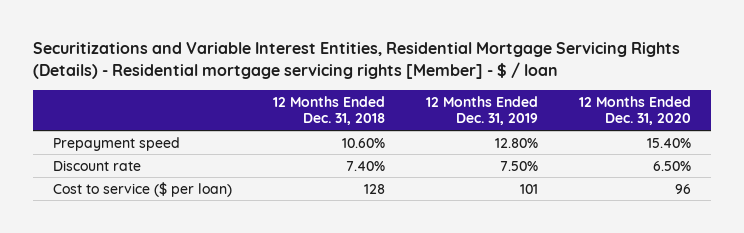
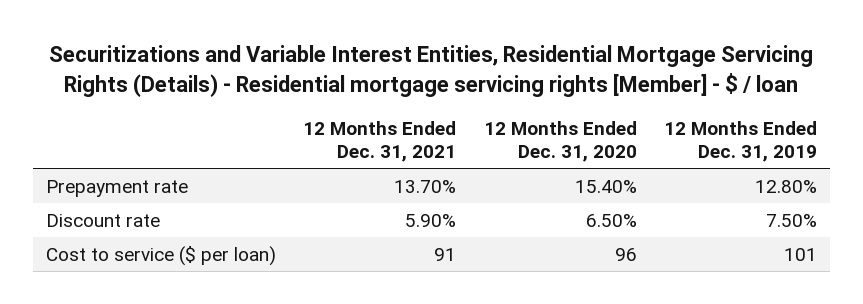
[273,95,386,126] 12 Months Ended Dec. 31, 2018 -> none
none -> [303,120,457,163] 12 Months Ended Dec. 31, 2021
[53,136,181,151] Prepayment speed -> [46,179,189,197] Prepayment rate

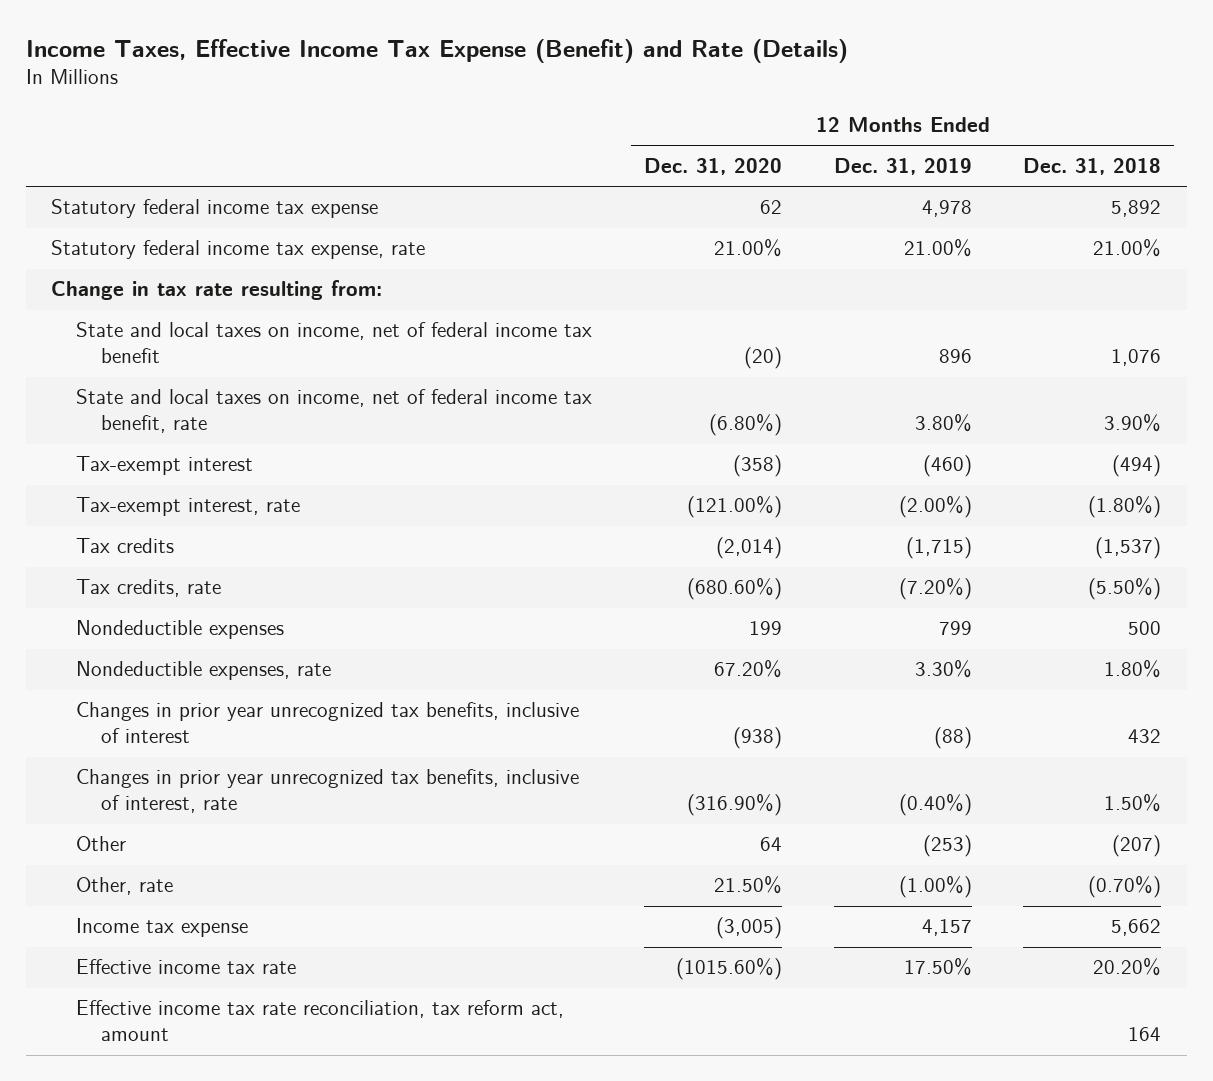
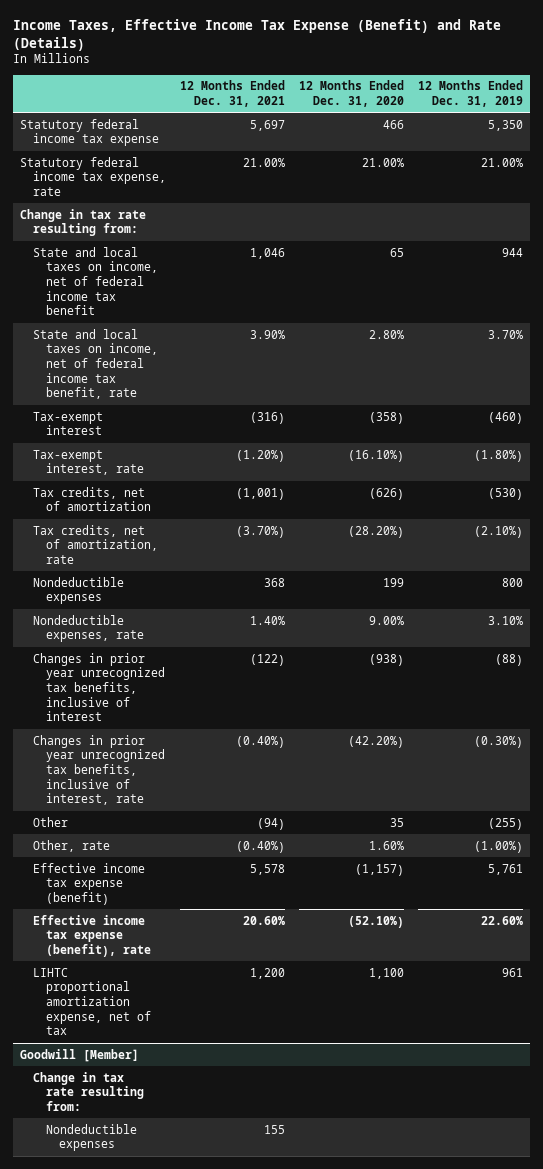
[1023,157,1162,175] Dec. 31, 2018 -> none
none -> [180,80,286,108] 12 Months Ended Dec. 31, 2021
[759,200,782,215] 62 -> [383,119,405,129] 466
[921,200,972,218] 4,978 -> [488,119,524,131] 5,350
[743,347,782,370] (20) -> [390,247,405,257] 65
[938,349,972,364] 896 -> [502,247,524,257] 944
[708,414,782,437] (6.80%) -> [369,329,405,339] 2.80%
[914,414,972,433] 3.80% -> [488,329,524,339] 3.70%
[686,496,782,519] (121.00%) -> [348,449,405,462] (16.10%)
[898,496,972,519] (2.00%) -> [474,449,524,462] (1.80%)
[76,538,175,554] Tax credits -> [32,486,151,512] Tax credits, net of amortization
[715,537,782,560] (2,014) -> [369,487,405,500] (626)
[905,537,972,560] (1,715) -> [488,487,524,500] (530)
[76,579,222,598] Tax credits, rate -> [32,524,158,564] Tax credits, net of amortization, rate
[686,578,782,601] (680.60%) -> [348,525,405,538] (28.20%)
[898,578,972,601] (7.20%) -> [474,525,524,538] (2.10%)
[938,621,972,636] 799 -> [502,577,524,587] 800
[713,660,782,679] 67.20% -> [369,615,405,625] 9.00%
[914,660,972,679] 3.30% -> [488,615,524,625] 3.10%
[76,1000,565,1042] Effective income tax rate reconciliation, tax reform act, amount -> none
[686,794,782,817] (316.90%) -> [348,735,405,748] (42.20%)
[898,794,972,817] (0.40%) -> [474,735,524,748] (0.30%)
[759,837,782,852] 64 -> [390,817,405,827] 35
[922,835,972,858] (253) -> [488,817,524,830] (255)
[713,876,782,895] 21.50% -> [369,840,405,850] 1.60%
[76,918,249,938] Income tax expense -> [32,862,145,905] Effective income tax expense (benefit)
[715,917,782,940] (3,005) -> [355,863,405,876] (1,157)
[921,919,972,937] 4,157 -> [488,863,524,875] 5,761
[76,959,297,975] Effective income tax rate -> [32,914,151,957] Effective income tax expense (benefit), rate
[675,958,782,981] (1015.60%) -> [348,915,405,928] (52.10%)
[903,958,972,977] 17.50% -> [481,915,524,925] 22.60%
none -> [32,967,151,1036] LIHTC proportional amortization expense, net of tax
none -> [19,1048,139,1062] Goodwill [Member]
none -> [32,1071,144,1111] Change in tax rate resulting from:
none -> [45,1123,137,1152] Nondeductible expenses

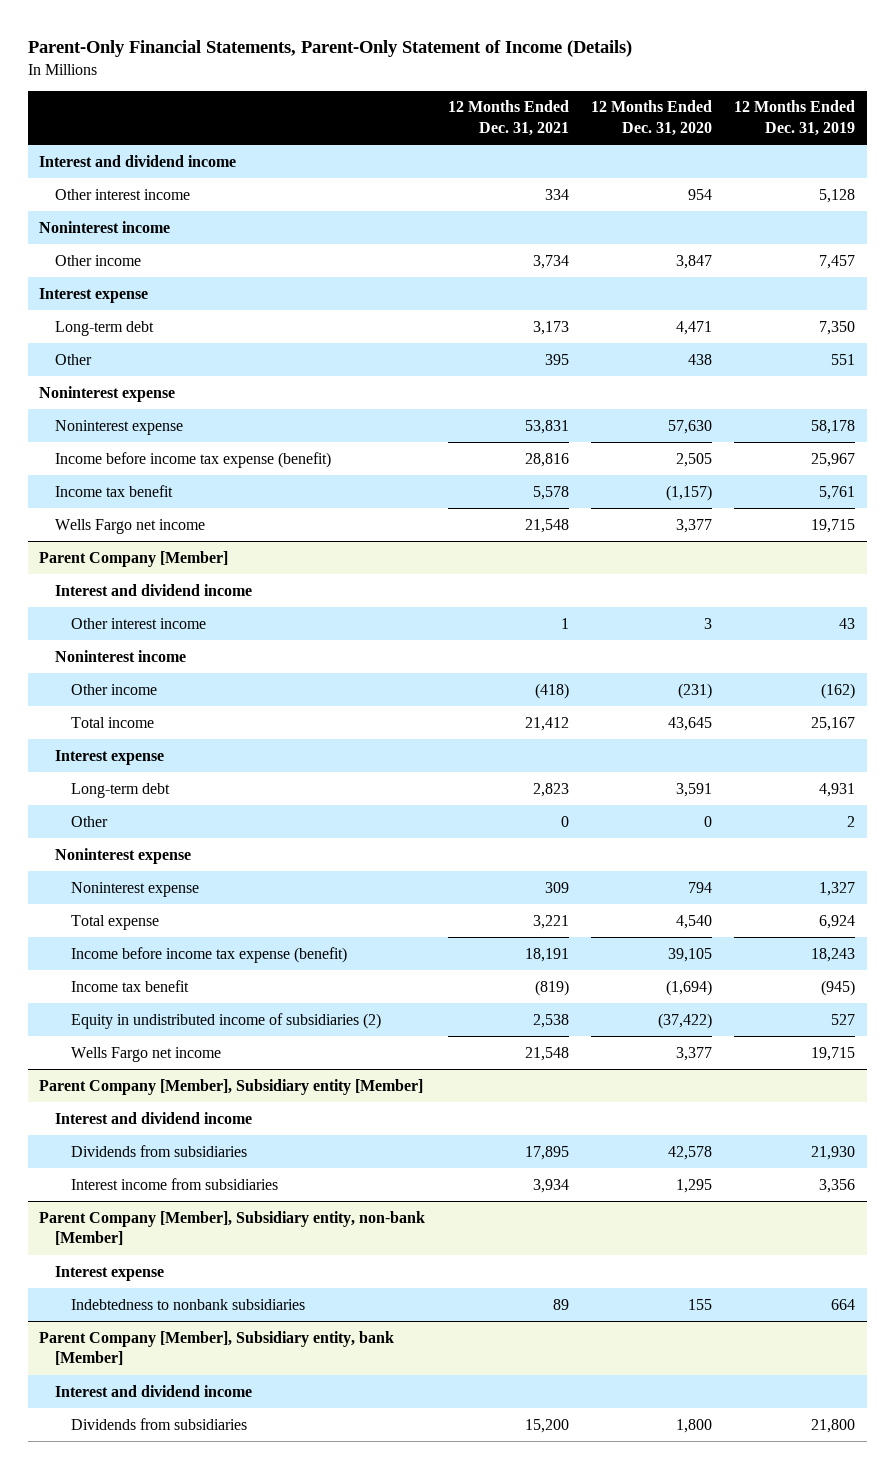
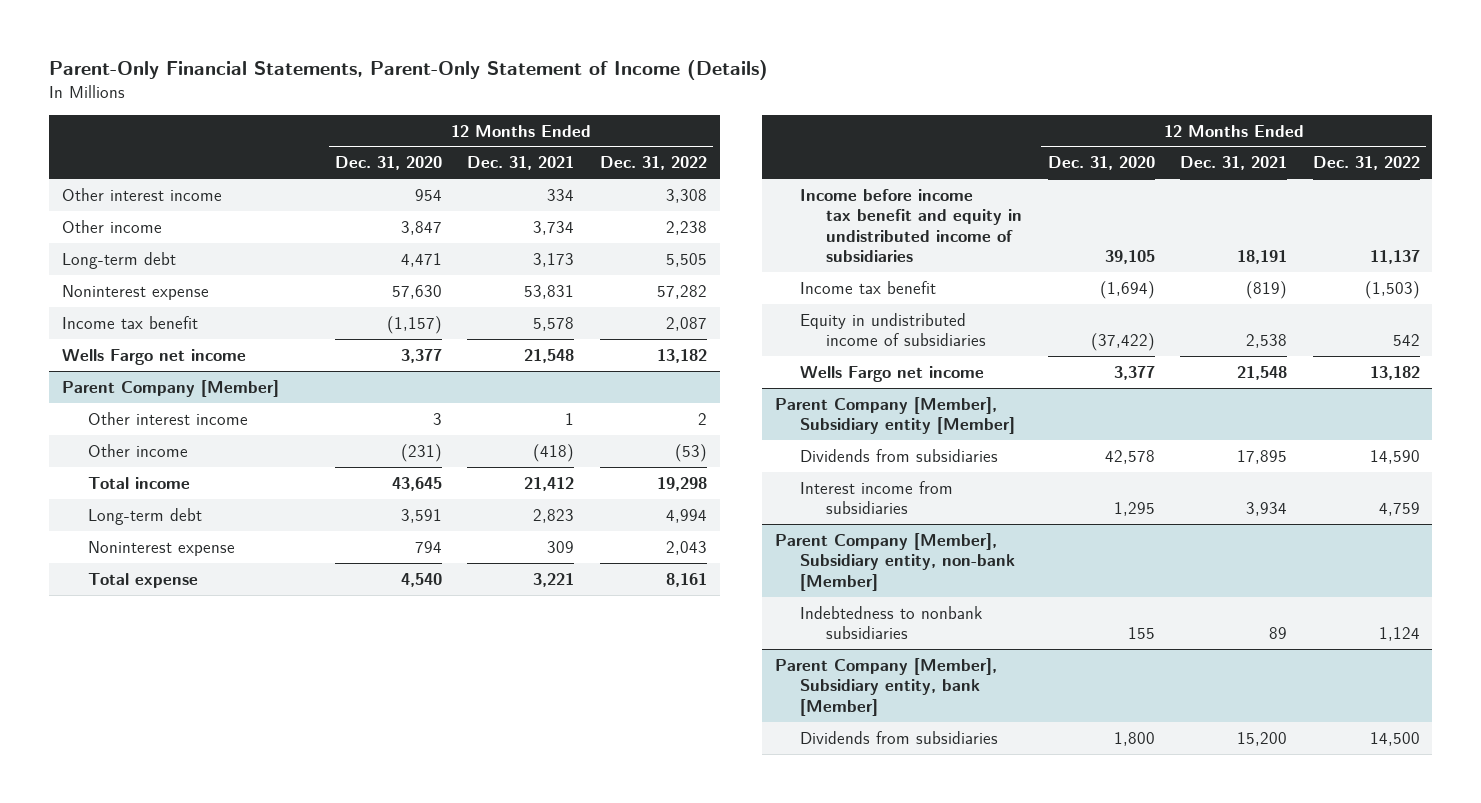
[734,100,856,137] 12 Months Ended Dec. 31, 2019 -> none
none -> [599,156,707,171] Dec. 31, 2022
[39,154,237,167] Interest and dividend income -> none
[39,220,171,233] Noninterest income -> none
[39,287,149,303] Interest expense -> none
[55,353,93,365] Other -> none
[39,385,176,402] Noninterest expense -> none
[55,451,332,468] Income before income tax expense (benefit) -> none
[55,583,253,596] Interest and dividend income -> none
[55,649,187,662] Noninterest income -> none
[55,749,165,765] Interest expense -> none
[71,815,109,827] Other -> none
[55,847,192,864] Noninterest expense -> none
[71,946,348,963] Income before income tax expense (benefit) -> [800,188,1023,263] Income before income tax benefit and equity in undistributed income of subsidiaries
[71,1012,382,1029] Equity in undistributed income of subsidiaries (2) -> [800,312,987,347] Equity in undistributed income of subsidiaries
[55,1111,253,1124] Interest and dividend income -> none
[55,1265,165,1281] Interest expense -> none
[55,1384,253,1397] Interest and dividend income -> none

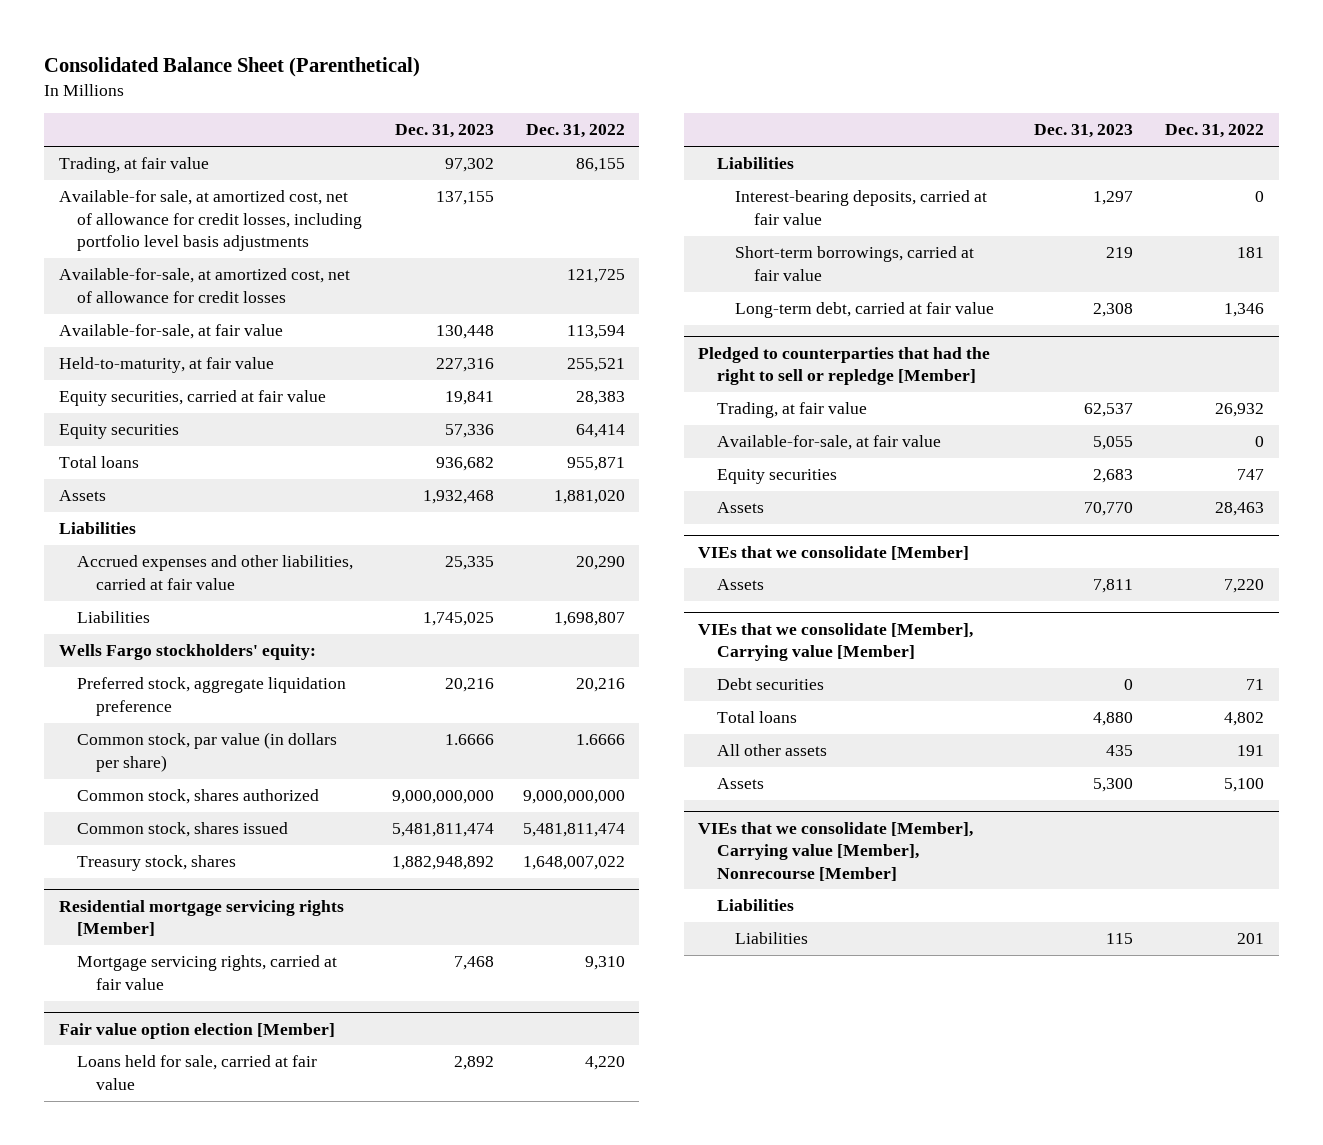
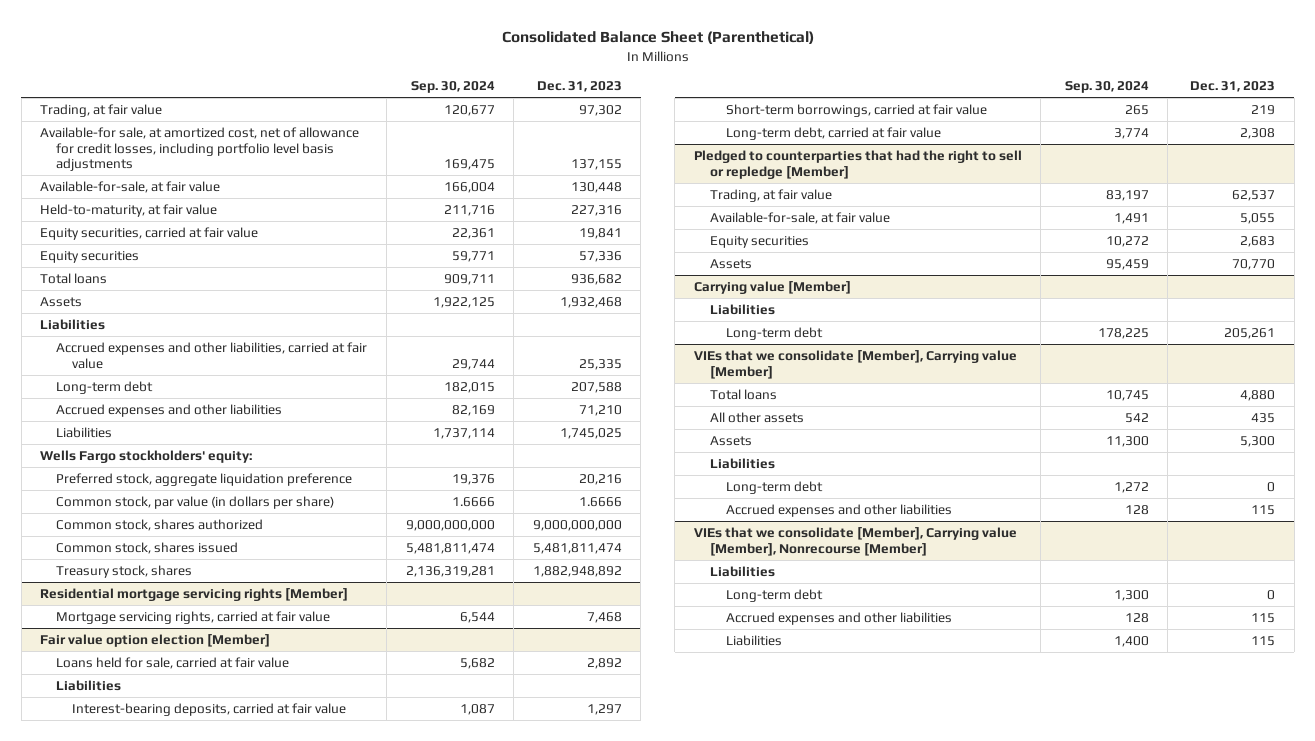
[525,124,625,139] Dec. 31, 2022 -> none
none -> [410,81,495,94] Sep. 30, 2024
[58,268,350,303] Available-for-sale, at amortized cost, net of allowance for credit losses -> none
none -> [56,380,154,394] Long-term debt
none -> [56,403,283,417] Accrued expenses and other liabilities
[698,545,970,560] VIEs that we consolidate [Member] -> none
[716,579,764,591] Assets -> none
none -> [693,280,851,294] Carrying value [Member]
none -> [709,303,775,315] Liabilities
none -> [725,326,823,340] Long-term debt
[716,678,824,691] Debt securities -> none
none -> [709,457,775,469] Liabilities
none -> [725,480,823,494] Long-term debt
none -> [725,503,952,517] Accrued expenses and other liabilities
none -> [725,588,823,602] Long-term debt
none -> [725,611,952,625] Accrued expenses and other liabilities

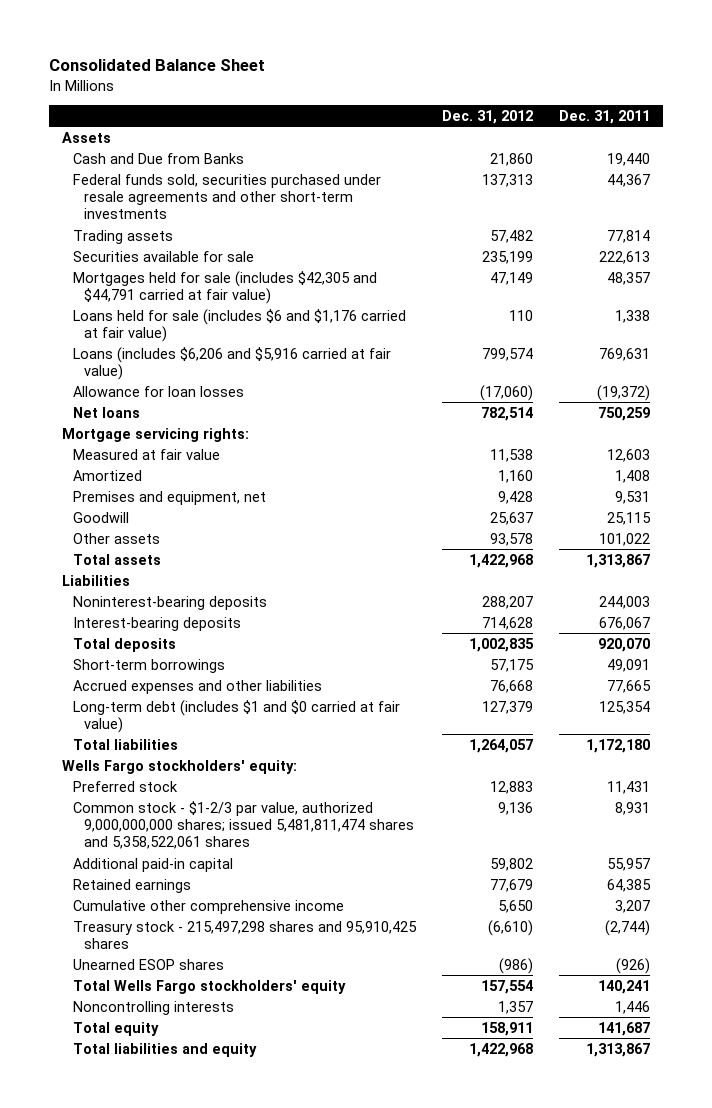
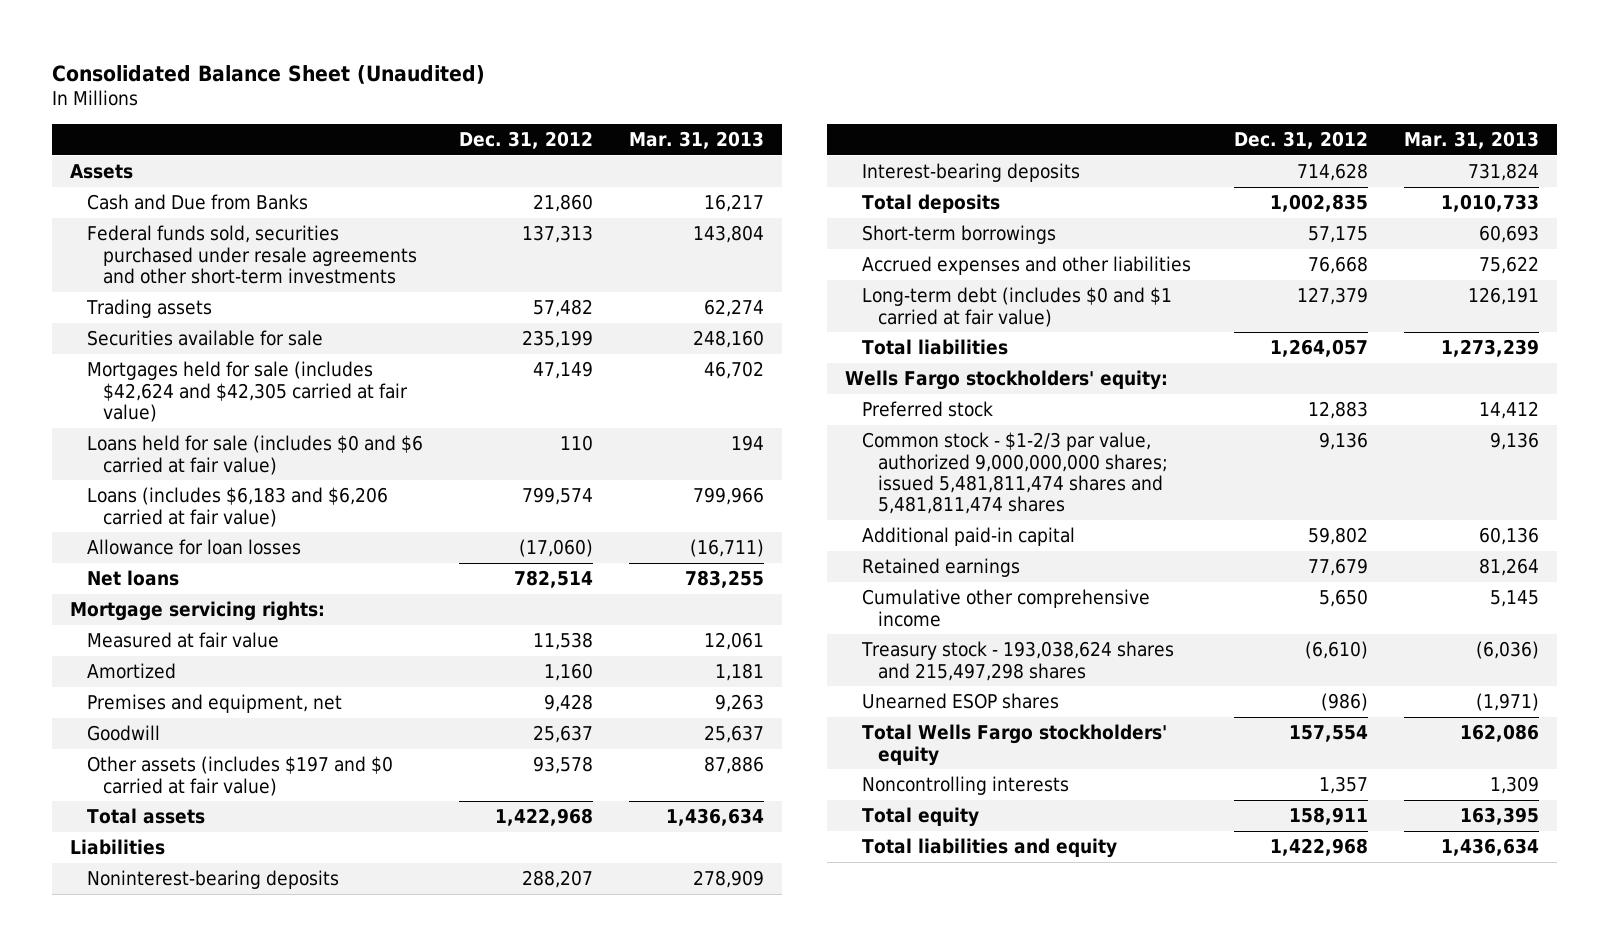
[48,59,265,72] Consolidated Balance Sheet -> [52,64,486,84] Consolidated Balance Sheet (Unaudited)
[558,109,650,124] Dec. 31, 2011 -> none
none -> [628,130,764,149] Mar. 31, 2013
[72,270,377,304] Mortgages held for sale (includes $42,305 and $44,791 carried at fair value) -> [86,361,408,423] Mortgages held for sale (includes $42,624 and $42,305 carried at fair value)
[72,308,406,342] Loans held for sale (includes $6 and $1,176 carried at fair value) -> [86,435,423,475] Loans held for sale (includes $0 and $6 carried at fair value)
[72,346,391,380] Loans (includes $6,206 and $5,916 carried at fair value) -> [86,487,388,527] Loans (includes $6,183 and $6,206 carried at fair value)
[72,532,160,544] Other assets -> [86,756,393,796] Other assets (includes $197 and $0 carried at fair value)
[72,699,400,733] Long-term debt (includes $1 and $0 carried at fair value) -> [861,287,1172,327] Long-term debt (includes $0 and $1 carried at fair value)
[72,800,415,850] Common stock - $1-2/3 par value, authorized 9,000,000,000 shares; issued 5,481,811,474 shares and 5,358,522,061 shares -> [861,432,1168,515] Common stock - $1-2/3 par value, authorized 9,000,000,000 shares; issued 5,481,811,474 shares and 5,481,811,474 shares
[72,920,417,949] Treasury stock - 215,497,298 shares and 95,910,425 shares -> [860,641,1174,681] Treasury stock - 193,038,624 shares and 215,497,298 shares

